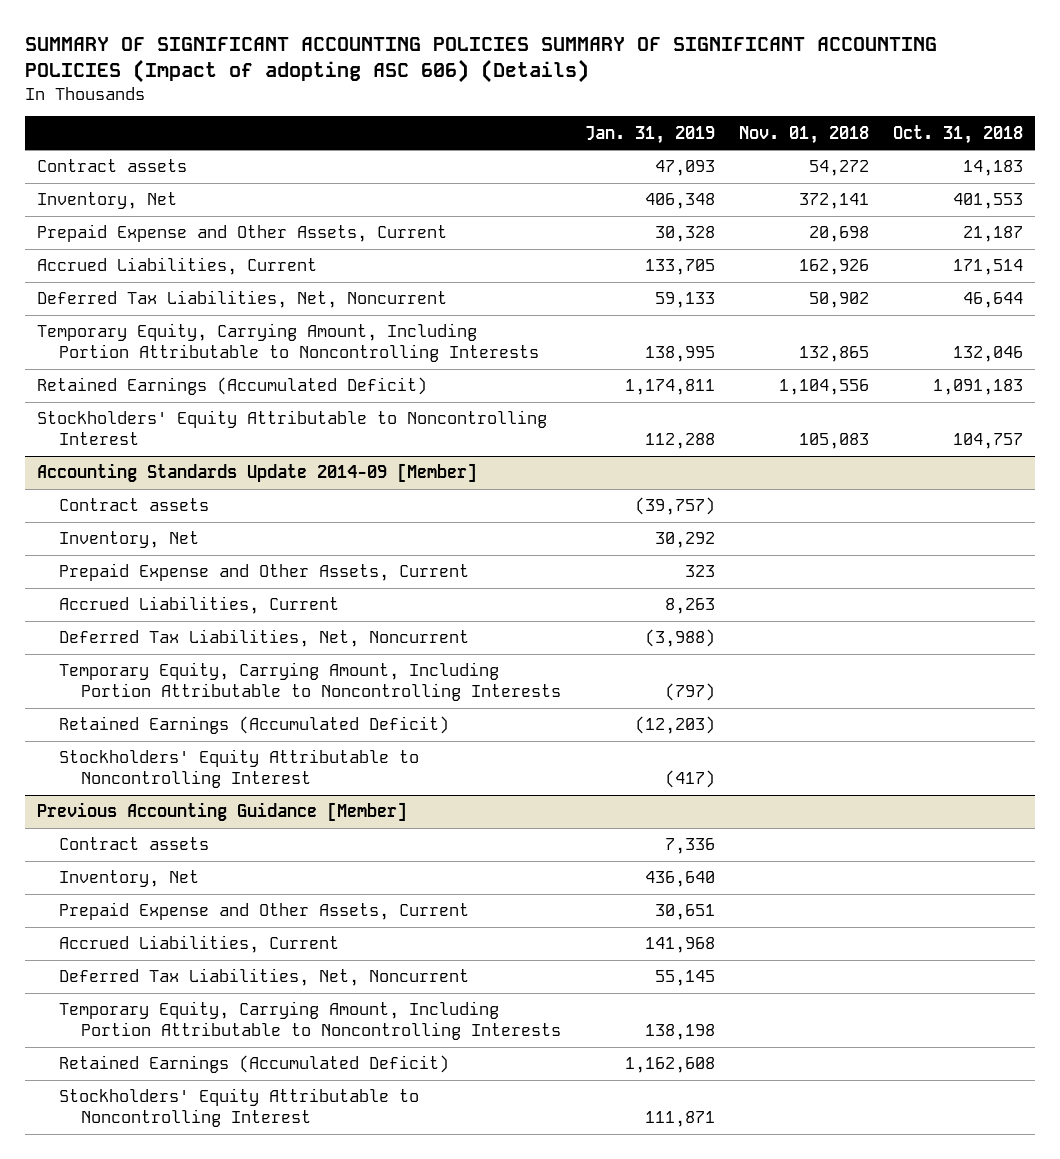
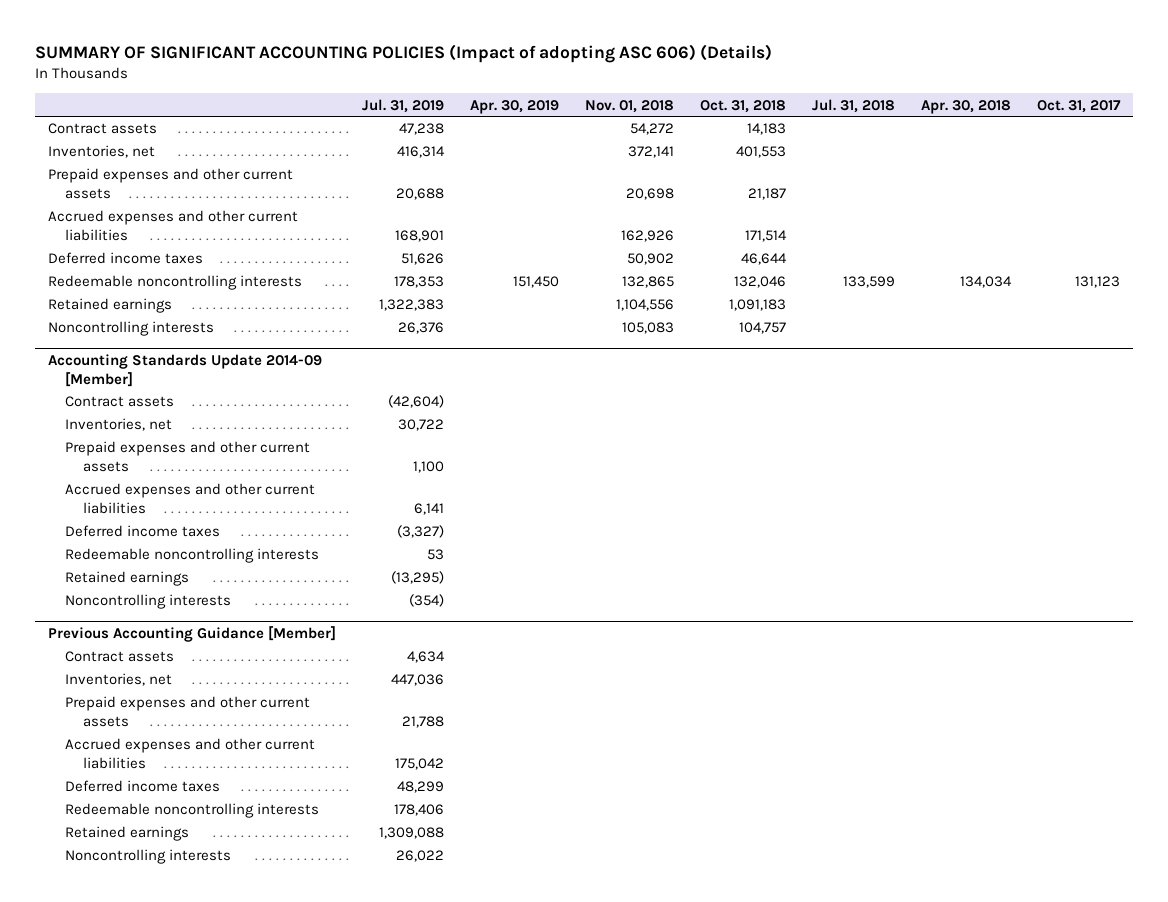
[24,36,937,83] SUMMARY OF SIGNIFICANT ACCOUNTING POLICIES SUMMARY OF SIGNIFICANT ACCOUNTING POLICIES (Impact of adopting ASC 606) (Details) -> [34,44,772,64] SUMMARY OF SIGNIFICANT ACCOUNTING POLICIES (Impact of adopting ASC 606) (Details)
[584,125,715,144] Jan. 31, 2019 -> none
none -> [361,98,444,113] Jul. 31, 2019
none -> [469,99,559,114] Apr. 30, 2019
none -> [812,98,896,113] Jul. 31, 2018
none -> [921,99,1012,114] Apr. 30, 2018
none -> [1037,99,1122,113] Oct. 31, 2017
[36,192,177,210] Inventory, Net -> [47,145,155,159] Inventories, net
[36,224,447,243] Prepaid Expense and Other Assets, Current -> [47,168,293,200] Prepaid expenses and other current assets
[36,257,317,276] Accrued Liabilities, Current -> [47,210,298,242] Accrued expenses and other current liabilities
[36,290,447,309] Deferred Tax Liabilities, Net, Noncurrent -> [47,252,203,265] Deferred income taxes
[36,323,539,363] Temporary Equity, Carrying Amount, Including Portion Attributable to Noncontrolling Interests -> [47,275,302,291] Redeemable noncontrolling interests
[36,377,427,396] Retained Earnings (Accumulated Deficit) -> [47,298,172,314] Retained earnings
[36,410,547,446] Stockholders' Equity Attributable to Noncontrolling Interest -> [47,321,214,337] Noncontrolling interests
[58,531,199,549] Inventory, Net -> [65,418,173,432] Inventories, net
[58,563,469,582] Prepaid Expense and Other Assets, Current -> [65,441,311,473] Prepaid expenses and other current assets
[58,596,339,615] Accrued Liabilities, Current -> [65,483,316,515] Accrued expenses and other current liabilities
[58,629,469,648] Deferred Tax Liabilities, Net, Noncurrent -> [65,525,221,538] Deferred income taxes
[58,662,561,702] Temporary Equity, Carrying Amount, Including Portion Attributable to Noncontrolling Interests -> [65,548,320,564] Redeemable noncontrolling interests
[58,716,449,735] Retained Earnings (Accumulated Deficit) -> [65,571,190,587] Retained earnings
[58,749,419,789] Stockholders' Equity Attributable to Noncontrolling Interest -> [65,594,232,610] Noncontrolling interests
[58,870,199,888] Inventory, Net -> [65,673,173,687] Inventories, net
[58,902,469,921] Prepaid Expense and Other Assets, Current -> [65,696,311,728] Prepaid expenses and other current assets
[58,935,339,954] Accrued Liabilities, Current -> [65,738,316,770] Accrued expenses and other current liabilities
[58,968,469,987] Deferred Tax Liabilities, Net, Noncurrent -> [65,780,221,793] Deferred income taxes
[58,1001,561,1041] Temporary Equity, Carrying Amount, Including Portion Attributable to Noncontrolling Interests -> [65,803,320,819] Redeemable noncontrolling interests
[58,1055,449,1074] Retained Earnings (Accumulated Deficit) -> [65,826,190,842] Retained earnings
[58,1088,419,1128] Stockholders' Equity Attributable to Noncontrolling Interest -> [65,849,232,865] Noncontrolling interests

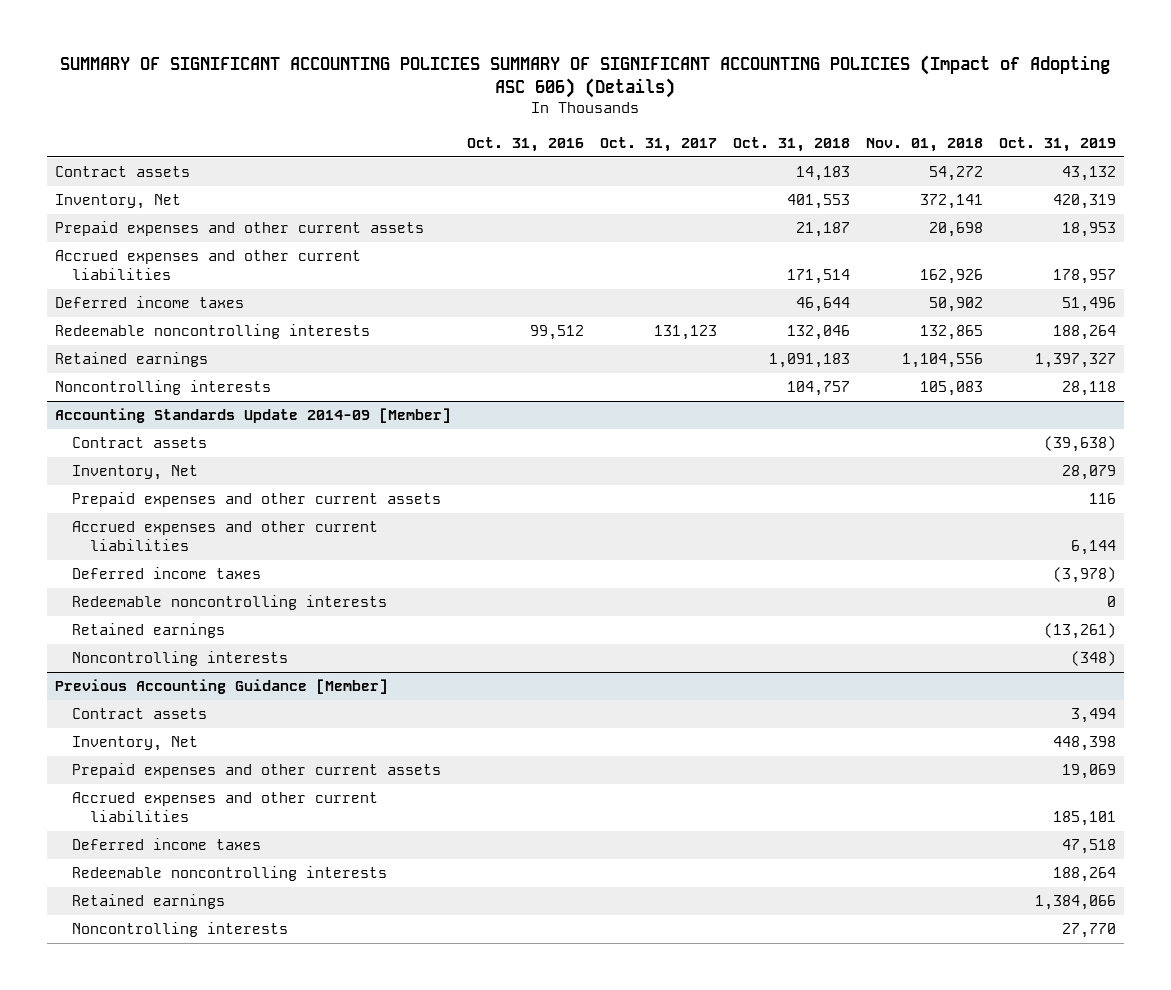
[34,44,772,64] SUMMARY OF SIGNIFICANT ACCOUNTING POLICIES (Impact of adopting ASC 606) (Details) -> [60,54,1111,99] SUMMARY OF SIGNIFICANT ACCOUNTING POLICIES SUMMARY OF SIGNIFICANT ACCOUNTING POLICIES (Impact of Adopting ASC 606) (Details)
[361,98,444,113] Jul. 31, 2019 -> none
[469,99,559,114] Apr. 30, 2019 -> none
[812,98,896,113] Jul. 31, 2018 -> none
[921,99,1012,114] Apr. 30, 2018 -> none
none -> [466,136,584,152] Oct. 31, 2016
none -> [999,136,1117,152] Oct. 31, 2019
[47,145,155,159] Inventories, net -> [54,194,181,210] Inventory, Net
[65,418,173,432] Inventories, net -> [72,465,199,481] Inventory, Net
[65,673,173,687] Inventories, net -> [72,736,199,752] Inventory, Net

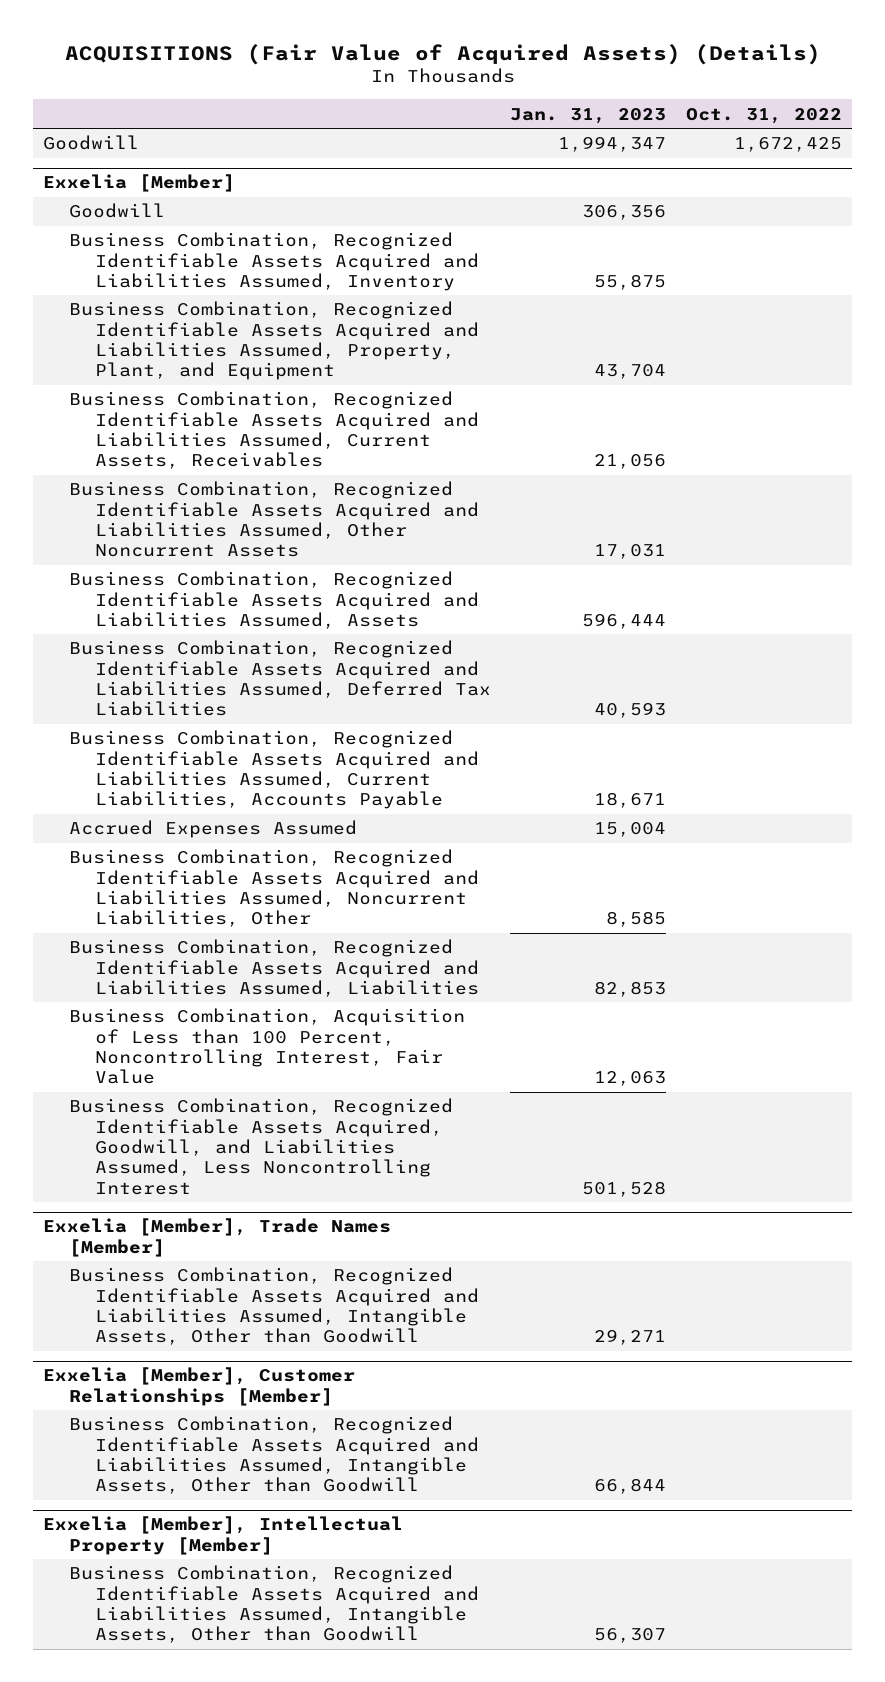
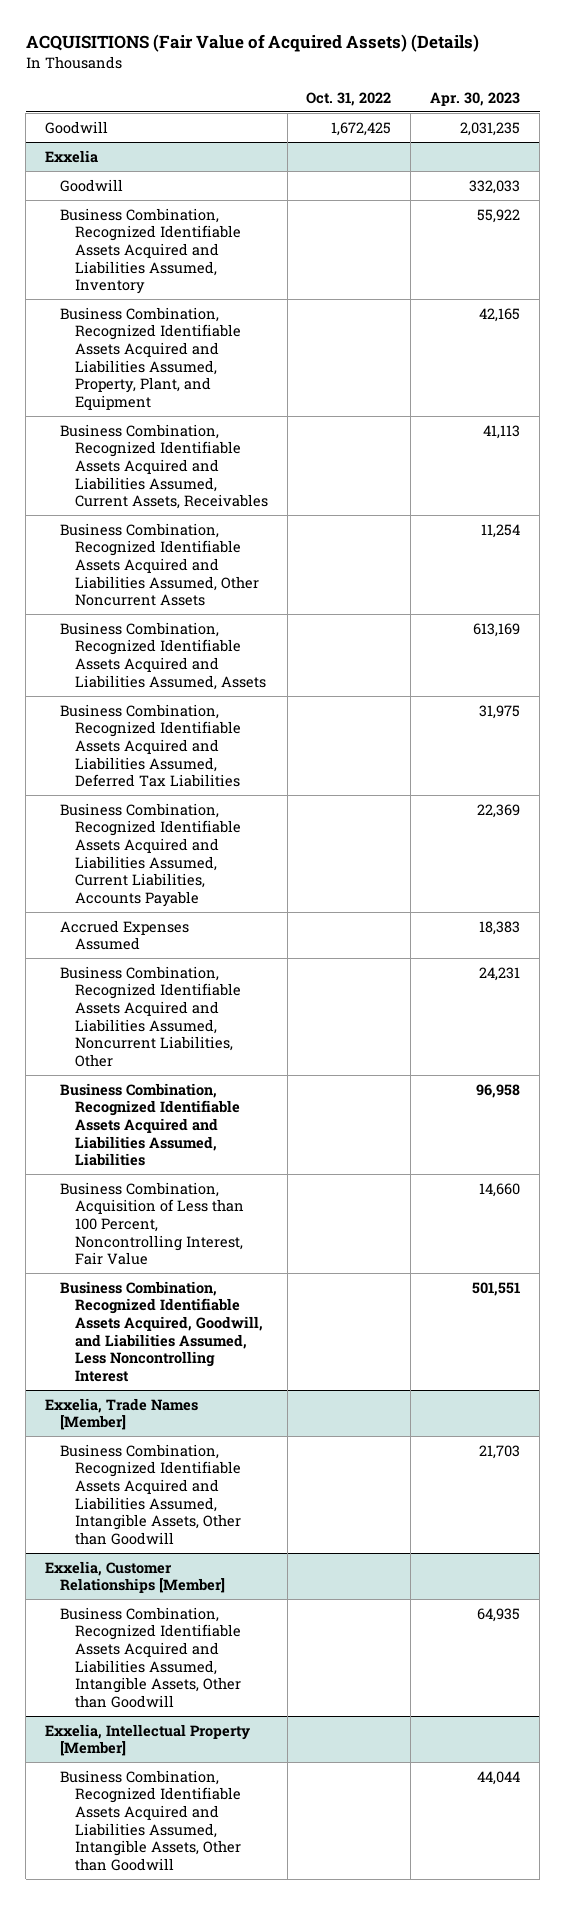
[510,107,667,124] Jan. 31, 2023 -> none
none -> [430,91,521,106] Apr. 30, 2023
[43,174,236,193] Exxelia [Member] -> [44,149,98,163] Exxelia
[43,1218,392,1257] Exxelia [Member], Trade Names [Member] -> [44,1397,198,1431] Exxelia, Trade Names [Member]
[43,1367,356,1406] Exxelia [Member], Customer Relationships [Member] -> [44,1560,225,1594] Exxelia, Customer Relationships [Member]
[43,1516,404,1555] Exxelia [Member], Intellectual Property [Member] -> [44,1723,250,1757] Exxelia, Intellectual Property [Member]

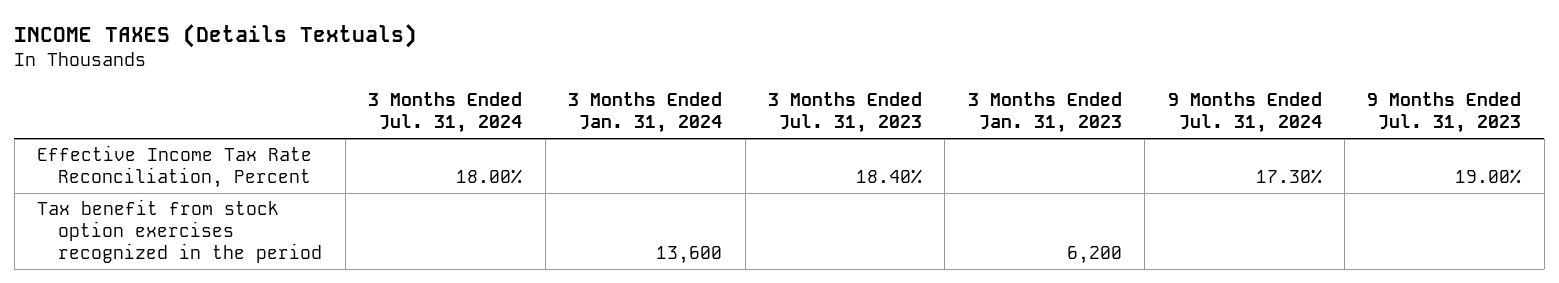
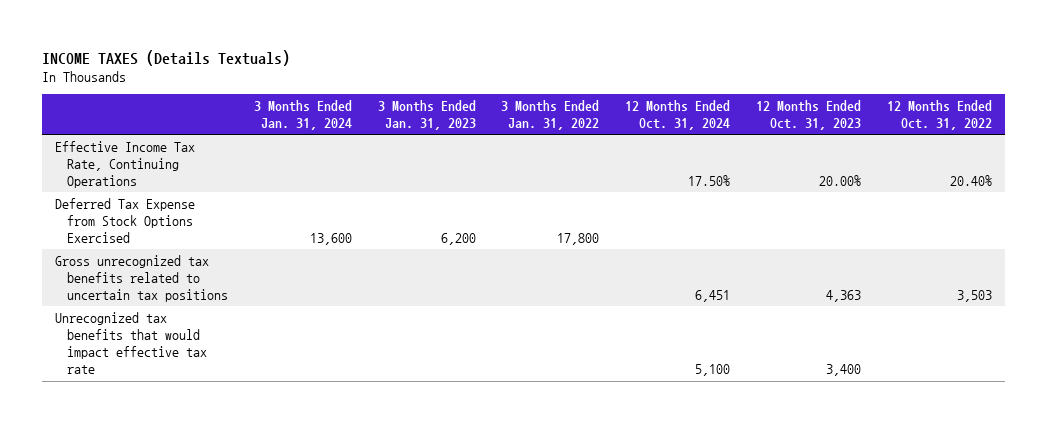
[368,92,523,134] 3 Months Ended Jul. 31, 2024 -> none
[767,92,922,134] 3 Months Ended Jul. 31, 2023 -> none
[1167,92,1322,134] 9 Months Ended Jul. 31, 2024 -> none
[1367,92,1522,134] 9 Months Ended Jul. 31, 2023 -> none
none -> [501,99,600,131] 3 Months Ended Jan. 31, 2022
none -> [625,99,731,131] 12 Months Ended Oct. 31, 2024
none -> [756,99,862,131] 12 Months Ended Oct. 31, 2023
none -> [887,99,993,131] 12 Months Ended Oct. 31, 2022
[37,145,313,189] Effective Income Tax Rate Reconciliation, Percent -> [55,140,196,189] Effective Income Tax Rate, Continuing Operations
[37,199,323,264] Tax benefit from stock option exercises recognized in the period -> [55,197,196,244] Deferred Tax Expense from Stock Options Exercised
none -> [55,254,228,303] Gross unrecognized tax benefits related to uncertain tax positions
none -> [55,311,207,375] Unrecognized tax benefits that would impact effective tax rate

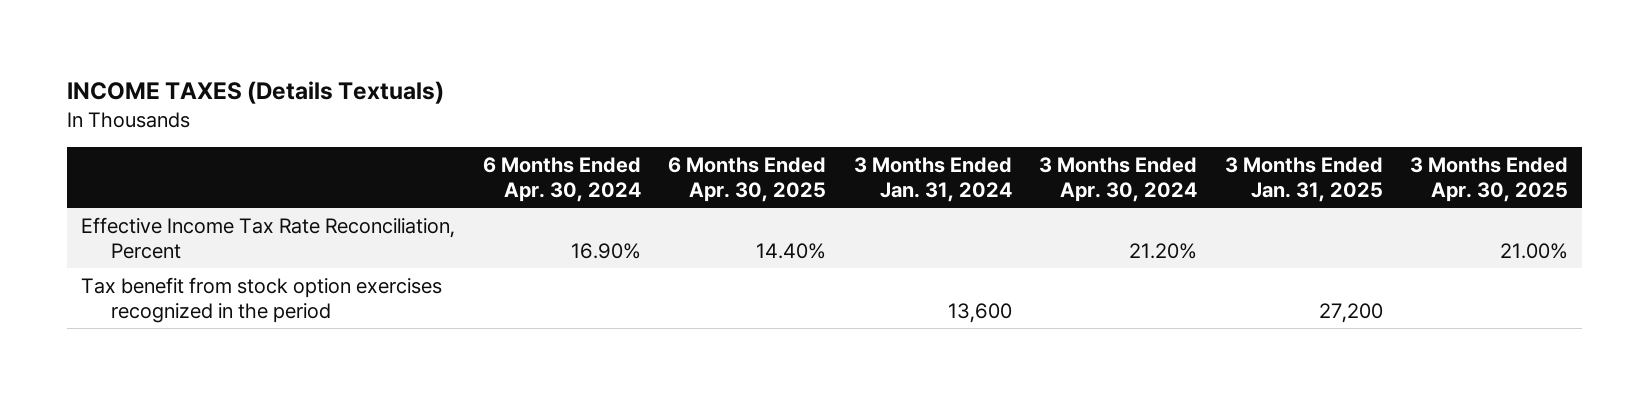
[377,99,476,131] 3 Months Ended Jan. 31, 2023 -> none
[501,99,600,131] 3 Months Ended Jan. 31, 2022 -> none
[625,99,731,131] 12 Months Ended Oct. 31, 2024 -> none
[756,99,862,131] 12 Months Ended Oct. 31, 2023 -> none
[887,99,993,131] 12 Months Ended Oct. 31, 2022 -> none
none -> [482,157,641,202] 6 Months Ended Apr. 30, 2024
none -> [668,157,827,202] 6 Months Ended Apr. 30, 2025
none -> [1039,157,1198,202] 3 Months Ended Apr. 30, 2024
none -> [1224,157,1383,202] 3 Months Ended Jan. 31, 2025
none -> [1410,157,1569,202] 3 Months Ended Apr. 30, 2025
[55,254,228,303] Gross unrecognized tax benefits related to uncertain tax positions -> none
[55,311,207,375] Unrecognized tax benefits that would impact effective tax rate -> none
[55,140,196,189] Effective Income Tax Rate, Continuing Operations -> [80,217,455,259] Effective Income Tax Rate Reconciliation, Percent
[55,197,196,244] Deferred Tax Expense from Stock Options Exercised -> [80,277,442,323] Tax benefit from stock option exercises recognized in the period

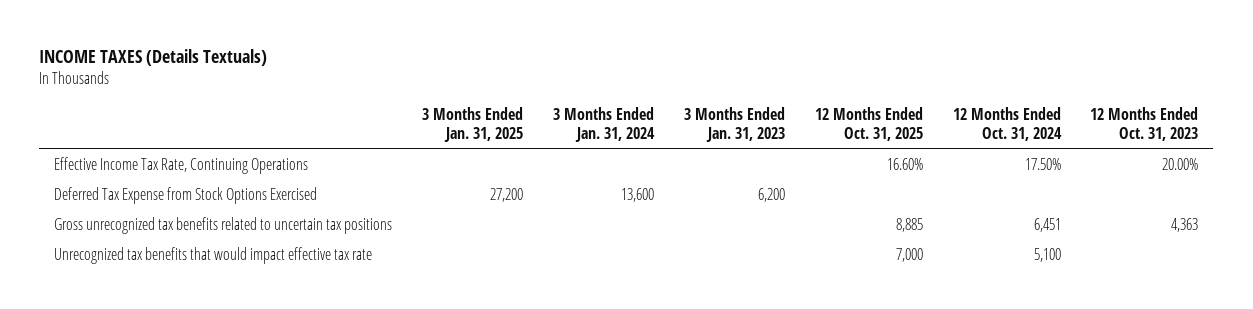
[482,157,641,202] 6 Months Ended Apr. 30, 2024 -> none
[668,157,827,202] 6 Months Ended Apr. 30, 2025 -> none
[1039,157,1198,202] 3 Months Ended Apr. 30, 2024 -> none
[1410,157,1569,202] 3 Months Ended Apr. 30, 2025 -> none
none -> [683,106,785,143] 3 Months Ended Jan. 31, 2023
none -> [814,106,923,142] 12 Months Ended Oct. 31, 2025
none -> [952,106,1062,142] 12 Months Ended Oct. 31, 2024
none -> [1090,106,1199,142] 12 Months Ended Oct. 31, 2023
[80,217,455,259] Effective Income Tax Rate Reconciliation, Percent -> [54,157,309,175] Effective Income Tax Rate, Continuing Operations
[80,277,442,323] Tax benefit from stock option exercises recognized in the period -> [54,187,318,205] Deferred Tax Expense from Stock Options Exercised
none -> [54,217,393,235] Gross unrecognized tax benefits related to uncertain tax positions
none -> [54,247,373,265] Unrecognized tax benefits that would impact effective tax rate

